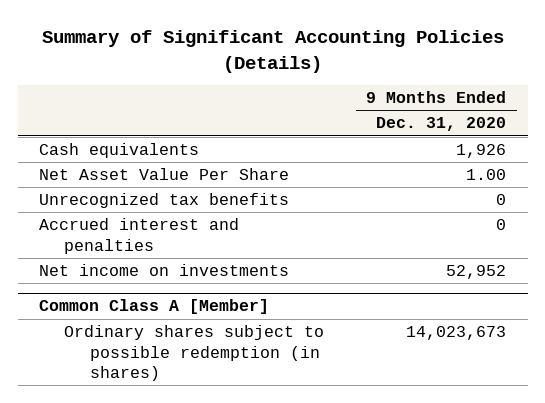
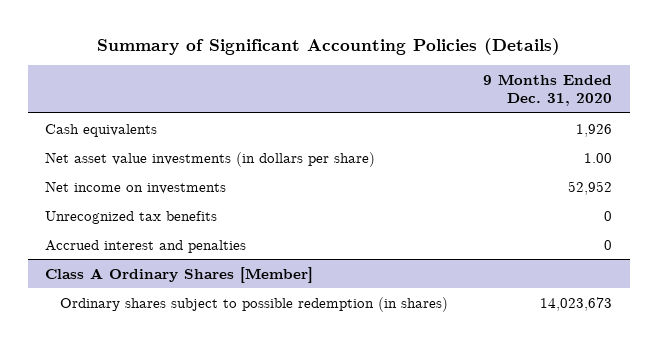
[38,168,289,181] Net Asset Value Per Share -> [45,151,376,167] Net asset value investments (in dollars per share)
[38,264,289,277] Net income on investments -> [45,180,227,194] Net income on investments
[38,299,269,315] Common Class A [Member] -> [45,266,314,283] Class A Ordinary Shares [Member]

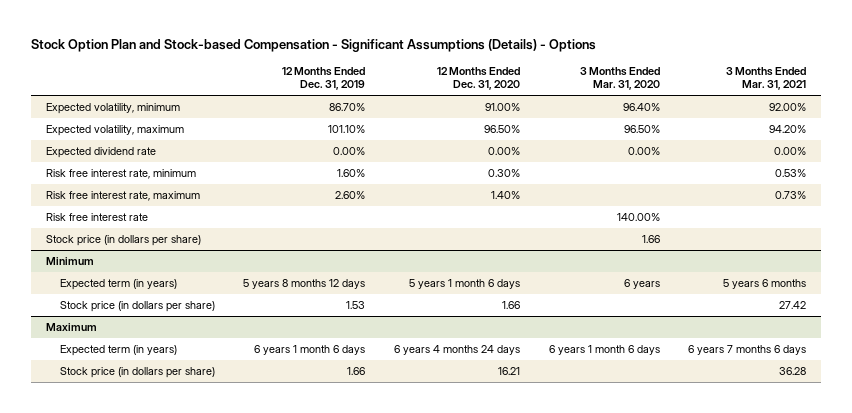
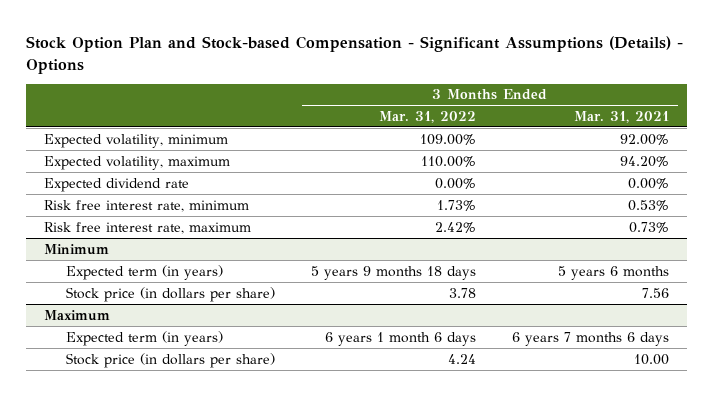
[282,66,366,91] 12 Months Ended Dec. 31, 2019 -> none
[436,66,520,91] 12 Months Ended Dec. 31, 2020 -> none
[579,66,660,91] 3 Months Ended Mar. 31, 2020 -> none
none -> [378,110,476,123] Mar. 31, 2022
[45,212,148,221] Risk free interest rate -> none
[45,234,201,246] Stock price (in dollars per share) -> none
[779,300,807,309] 27.42 -> [642,287,670,298] 7.56
[779,366,807,375] 36.28 -> [634,353,670,365] 10.00

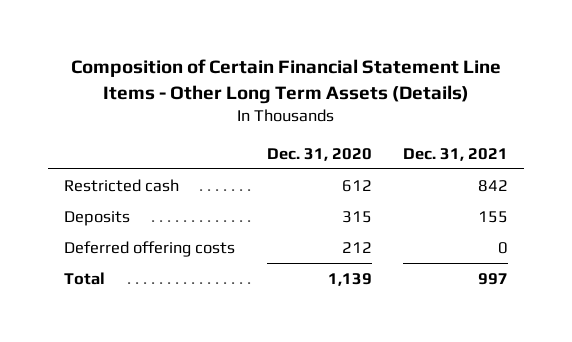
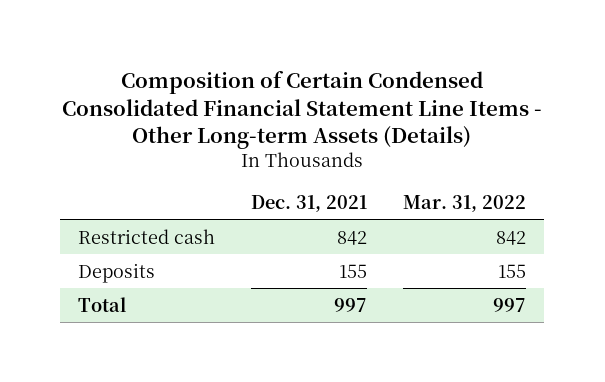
[71,59,502,105] Composition of Certain Financial Statement Line Items - Other Long Term Assets (Details) -> [62,71,543,150] Composition of Certain Condensed Consolidated Financial Statement Line Items - Other Long-term Assets (Details)
[266,147,372,161] Dec. 31, 2020 -> none
none -> [403,194,527,212] Mar. 31, 2022
[63,240,235,257] Deferred offering costs -> none

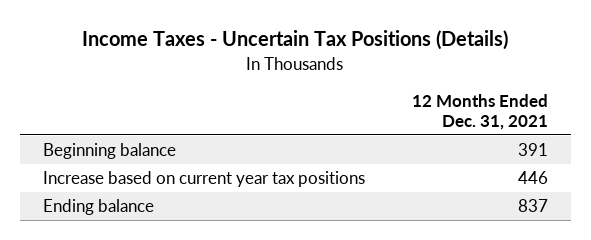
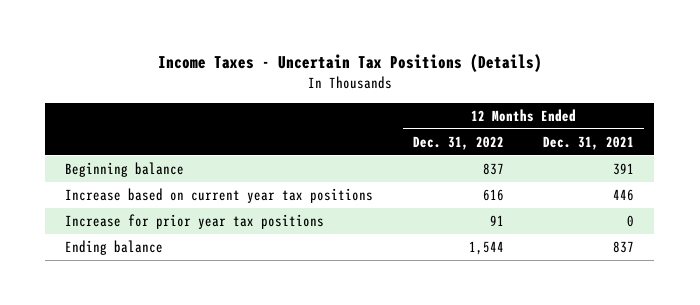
none -> [412,135,504,150] Dec. 31, 2022
none -> [65,214,325,230] Increase for prior year tax positions

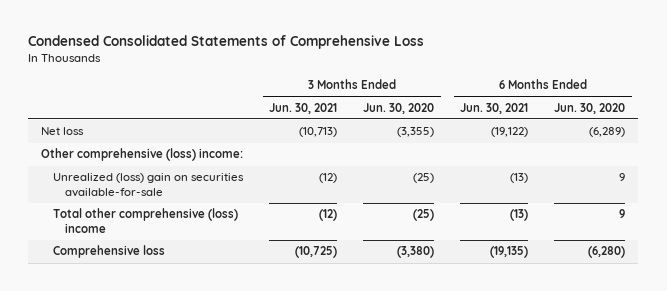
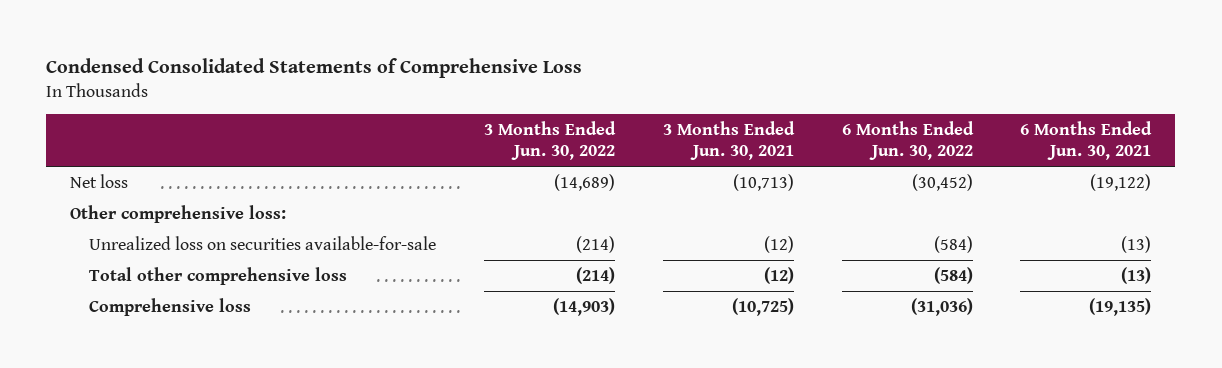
[363,102,435,114] Jun. 30, 2020 -> none
[554,102,626,114] Jun. 30, 2020 -> none
none -> [483,120,616,161] 3 Months Ended Jun. 30, 2022
none -> [841,120,974,161] 6 Months Ended Jun. 30, 2022
[41,148,244,162] Other comprehensive (loss) income: -> [70,204,287,223] Other comprehensive loss:
[53,173,245,198] Unrealized (loss) gain on securities available-for-sale -> [89,235,437,250] Unrealized loss on securities available-for-sale
[53,208,239,234] Total other comprehensive (loss) income -> [89,266,348,285] Total other comprehensive loss

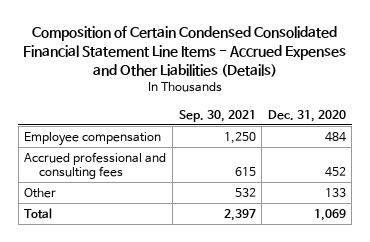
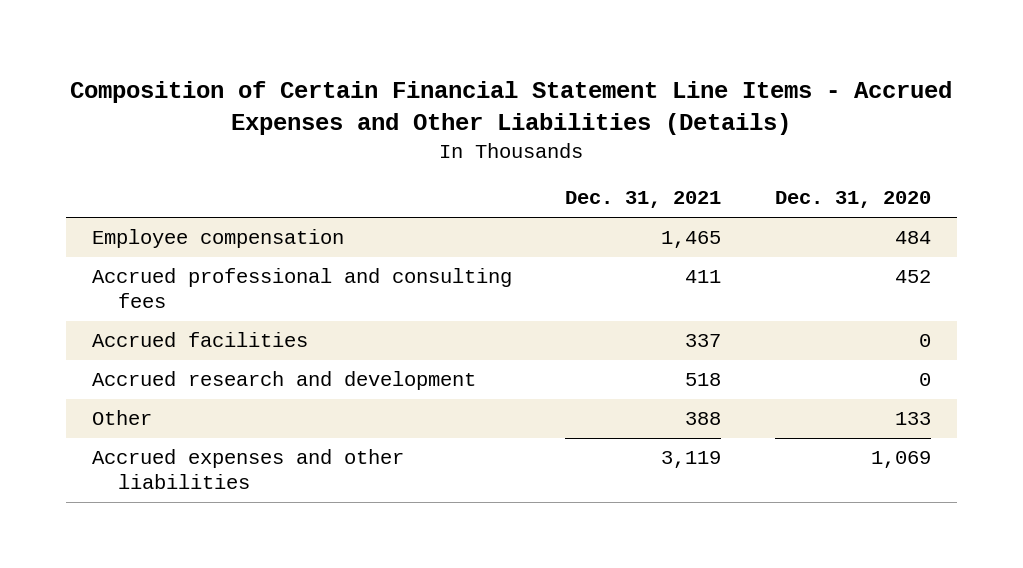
[23,26,347,78] Composition of Certain Condensed Consolidated Financial Statement Line Items - Accrued Expenses and Other Liabilities (Details) -> [70,80,953,135] Composition of Certain Financial Statement Line Items - Accrued Expenses and Other Liabilities (Details)
[178,109,256,122] Sep. 30, 2021 -> none
none -> [565,191,722,209] Dec. 31, 2021
none -> [92,332,309,348] Accrued facilities
none -> [92,371,477,391] Accrued research and development
[24,207,53,219] Total -> [92,449,405,490] Accrued expenses and other liabilities

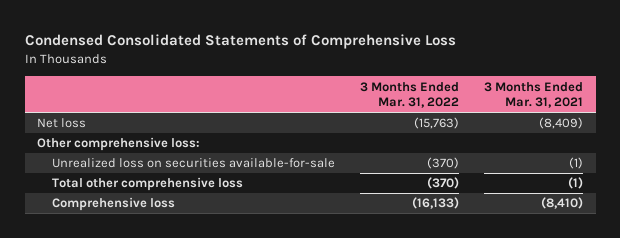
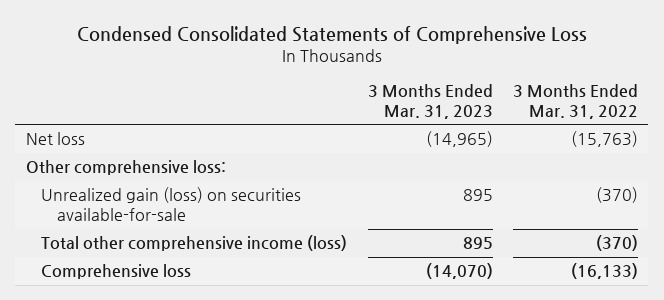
[483,81,583,109] 3 Months Ended Mar. 31, 2021 -> none
none -> [367,83,493,119] 3 Months Ended Mar. 31, 2023
[51,158,335,169] Unrealized loss on securities available-for-sale -> [41,187,302,222] Unrealized gain (loss) on securities available-for-sale
[51,177,243,192] Total other comprehensive loss -> [41,235,348,252] Total other comprehensive income (loss)

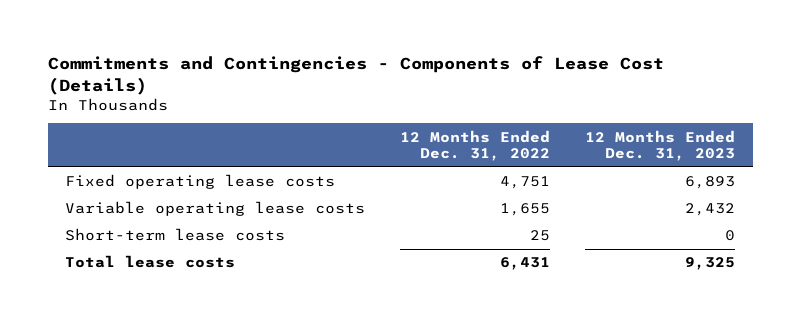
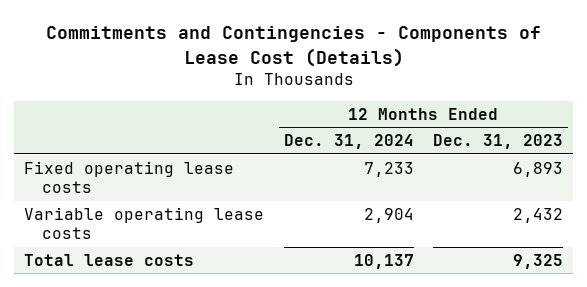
[400,129,551,162] 12 Months Ended Dec. 31, 2022 -> none
none -> [283,134,414,150] Dec. 31, 2024
[65,228,286,242] Short-term lease costs -> none

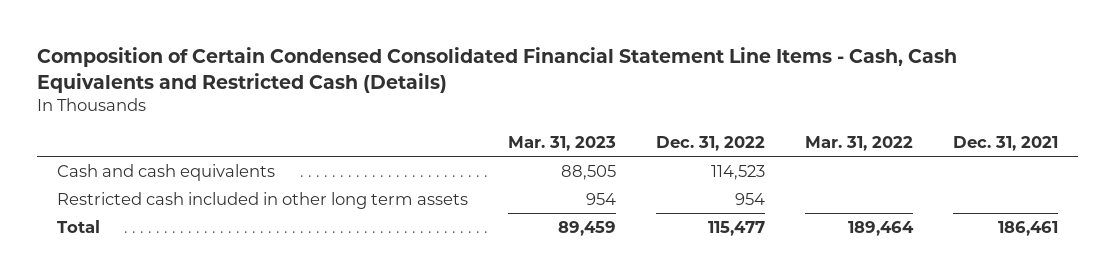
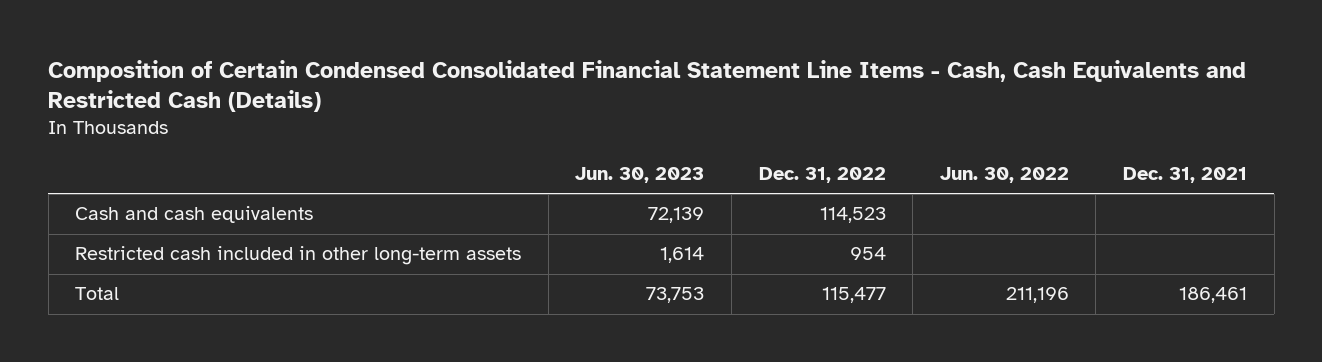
[507,135,616,151] Mar. 31, 2023 -> none
[804,135,913,151] Mar. 31, 2022 -> none
none -> [575,167,705,184] Jun. 30, 2023
none -> [939,167,1069,184] Jun. 30, 2022
[56,192,468,210] Restricted cash included in other long term assets -> [75,246,522,266] Restricted cash included in other long-term assets

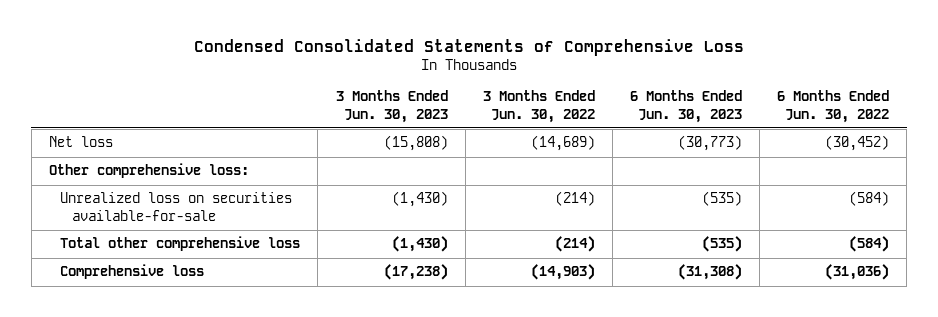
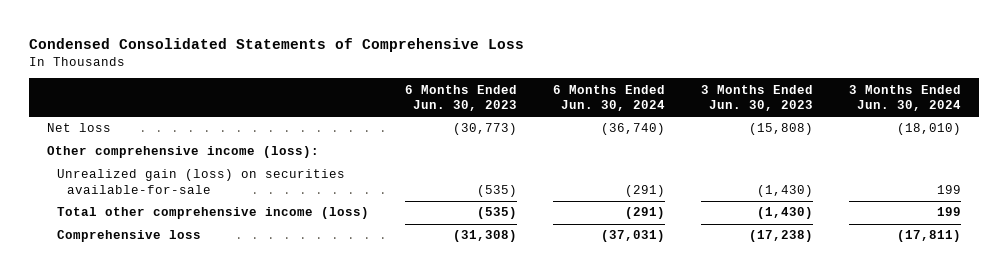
[482,90,595,123] 3 Months Ended Jun. 30, 2022 -> none
[777,90,890,123] 6 Months Ended Jun. 30, 2022 -> none
none -> [552,84,665,112] 6 Months Ended Jun. 30, 2024
none -> [848,84,961,112] 3 Months Ended Jun. 30, 2024
[48,163,249,179] Other comprehensive loss: -> [47,146,320,159] Other comprehensive income (loss):
[60,192,293,221] Unrealized loss on securities available-for-sale -> [56,169,345,194] Unrealized gain (loss) on securities available-for-sale
[60,236,301,252] Total other comprehensive loss -> [56,207,369,220] Total other comprehensive income (loss)

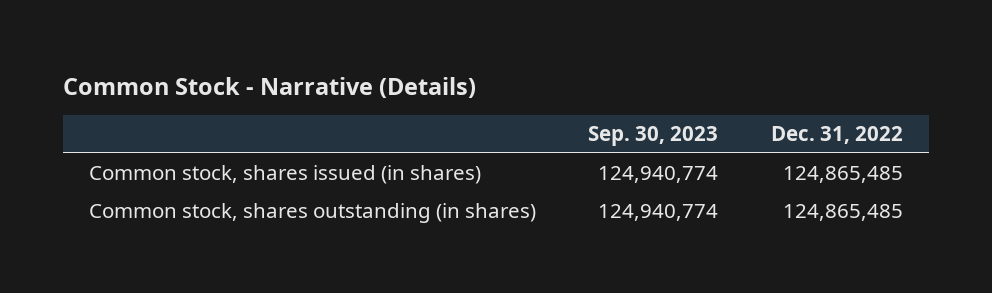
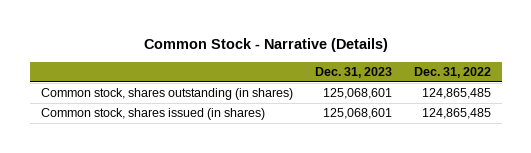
[588,126,719,147] Sep. 30, 2023 -> none
none -> [314,67,392,79] Dec. 31, 2023
[88,165,481,185] Common stock, shares issued (in shares) -> [40,108,265,121] Common stock, shares issued (in shares)

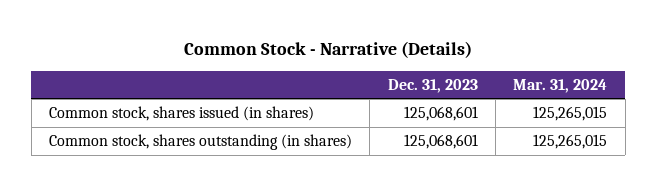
[413,67,491,79] Dec. 31, 2022 -> none
none -> [513,78,608,93] Mar. 31, 2024
[40,88,293,101] Common stock, shares outstanding (in shares) -> [49,134,353,151] Common stock, shares outstanding (in shares)

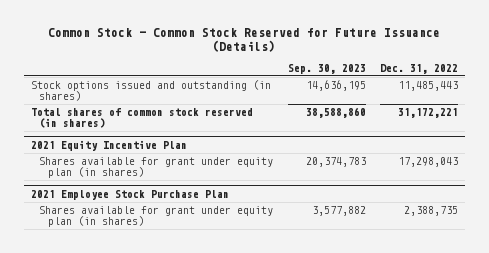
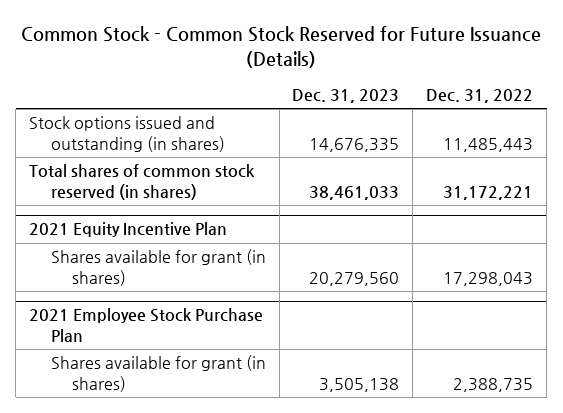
[287,63,366,74] Sep. 30, 2023 -> none
none -> [292,89,400,104] Dec. 31, 2023
[39,156,274,179] Shares available for grant under equity plan (in shares) -> [50,249,266,286] Shares available for grant (in shares)
[39,205,274,228] Shares available for grant under equity plan (in shares) -> [50,355,266,392] Shares available for grant (in shares)

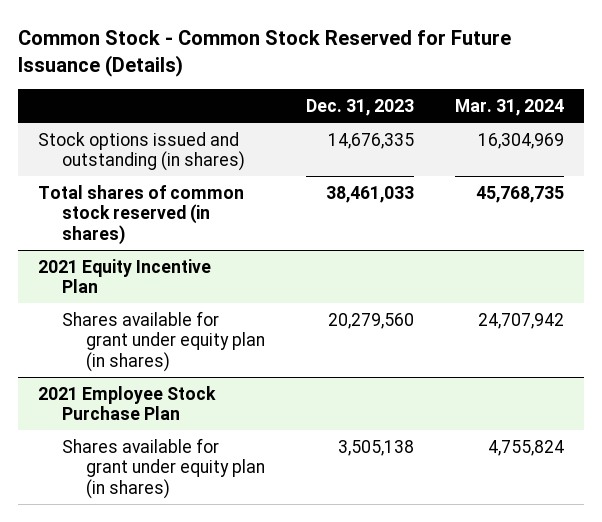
[426,89,534,104] Dec. 31, 2022 -> none
none -> [455,98,565,116] Mar. 31, 2024
[50,249,266,286] Shares available for grant (in shares) -> [62,310,266,372] Shares available for grant under equity plan (in shares)
[50,355,266,392] Shares available for grant (in shares) -> [62,437,266,499] Shares available for grant under equity plan (in shares)

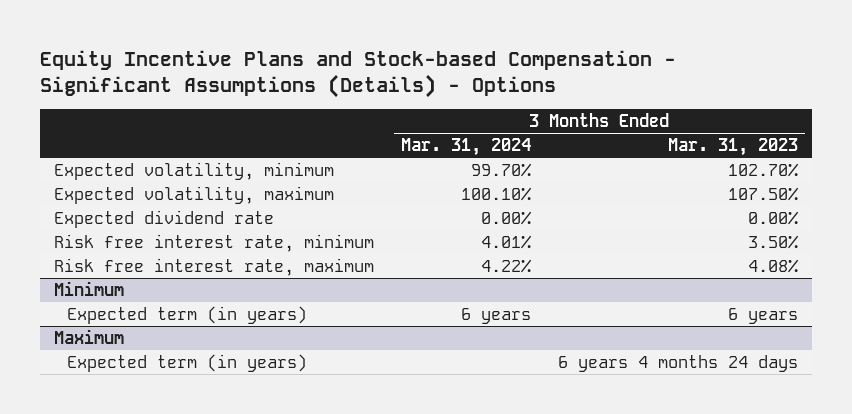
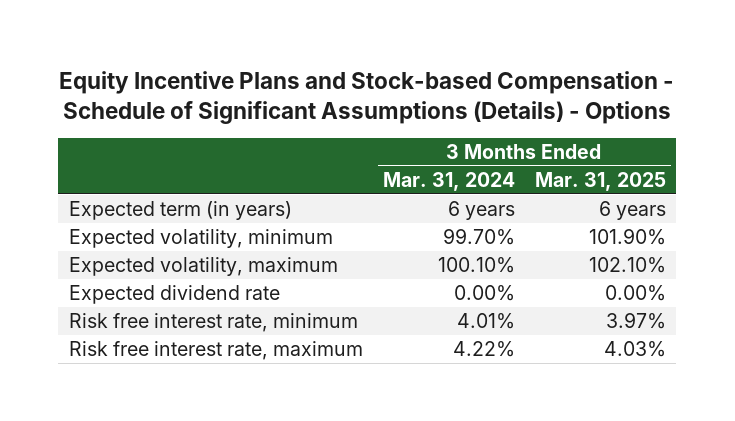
[40,50,677,99] Equity Incentive Plans and Stock-based Compensation - Significant Assumptions (Details) - Options -> [59,70,675,124] Equity Incentive Plans and Stock-based Compensation - Schedule of Significant Assumptions (Details) - Options
[668,138,799,157] Mar. 31, 2023 -> none
none -> [535,171,667,191] Mar. 31, 2025
none -> [68,200,292,220] Expected term (in years)
[53,280,124,296] Minimum -> none
[67,305,308,324] Expected term (in years) -> none
[53,328,124,344] Maximum -> none
[67,353,308,372] Expected term (in years) -> none

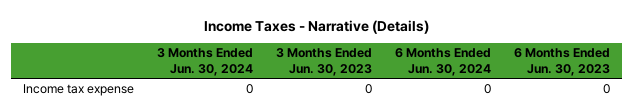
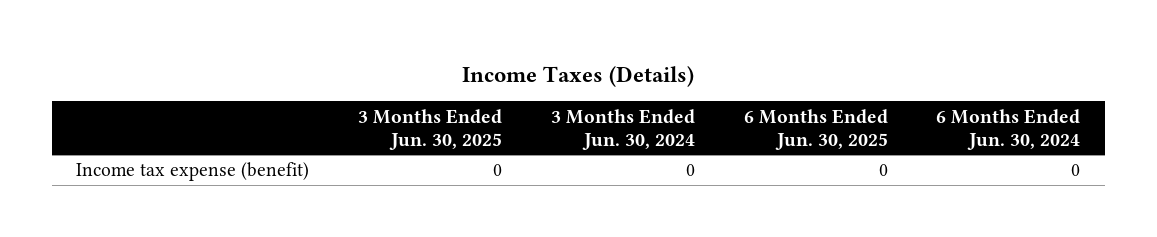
[203,19,429,34] Income Taxes - Narrative (Details) -> [462,65,695,87] Income Taxes (Details)
[276,48,373,76] 3 Months Ended Jun. 30, 2023 -> none
[514,48,611,76] 6 Months Ended Jun. 30, 2023 -> none
none -> [357,108,502,150] 3 Months Ended Jun. 30, 2025
none -> [743,108,888,150] 6 Months Ended Jun. 30, 2025
[22,84,134,97] Income tax expense -> [76,162,310,182] Income tax expense (benefit)

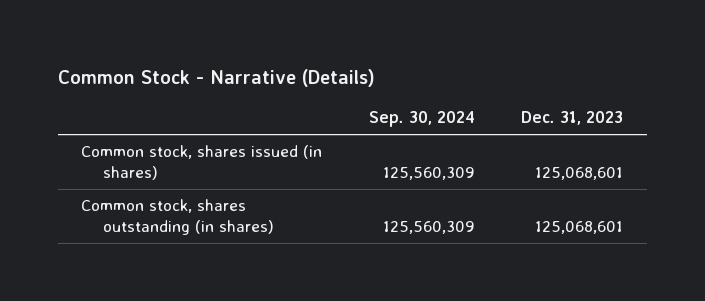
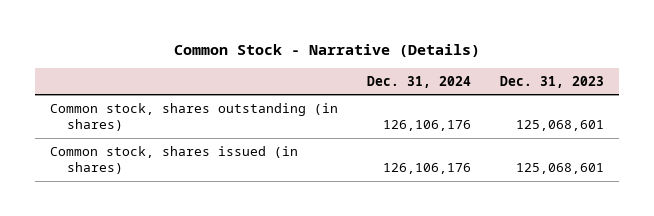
[368,111,475,128] Sep. 30, 2024 -> none
none -> [367,76,472,89] Dec. 31, 2024
[81,145,323,181] Common stock, shares issued (in shares) -> [49,145,298,175] Common stock, shares issued (in shares)

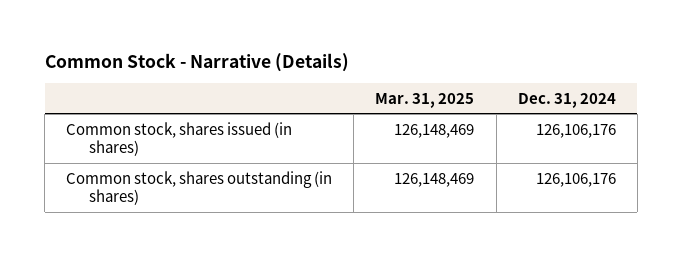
[500,76,605,89] Dec. 31, 2023 -> none
none -> [375,92,475,108] Mar. 31, 2025
[49,102,338,132] Common stock, shares outstanding (in shares) -> [66,170,333,206] Common stock, shares outstanding (in shares)

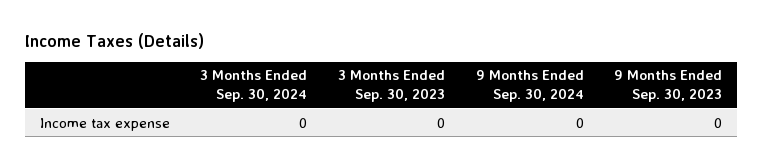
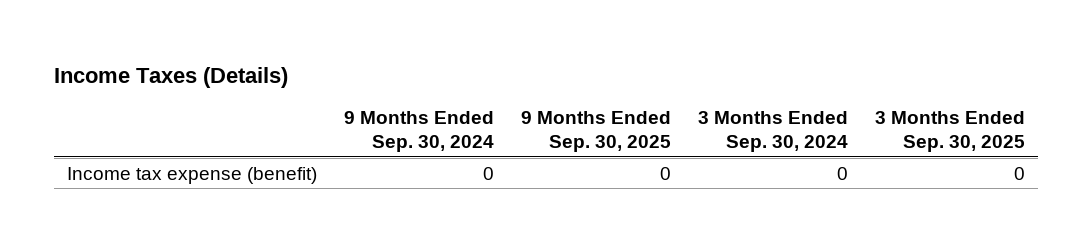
[337,70,445,103] 3 Months Ended Sep. 30, 2023 -> none
[614,70,723,103] 9 Months Ended Sep. 30, 2023 -> none
none -> [520,111,671,153] 9 Months Ended Sep. 30, 2025
none -> [874,111,1025,153] 3 Months Ended Sep. 30, 2025
[39,117,170,131] Income tax expense -> [66,166,317,184] Income tax expense (benefit)

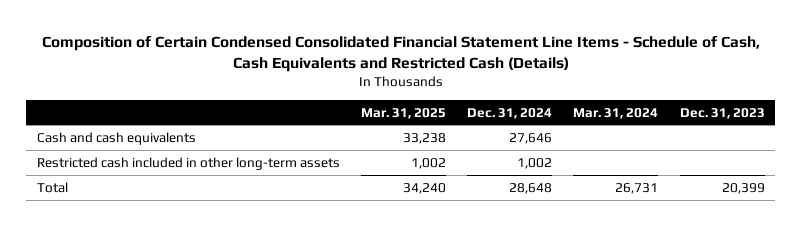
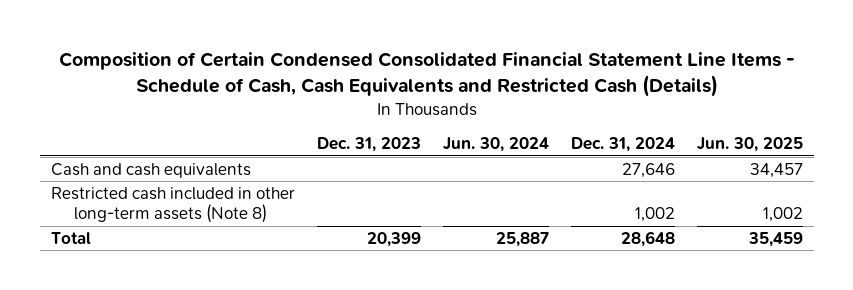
[360,107,446,119] Mar. 31, 2025 -> none
[573,107,659,119] Mar. 31, 2024 -> none
none -> [442,137,549,153] Jun. 30, 2024
none -> [696,137,803,153] Jun. 30, 2025
[36,156,340,170] Restricted cash included in other long-term assets -> [50,186,295,224] Restricted cash included in other long-term assets (Note 8)

